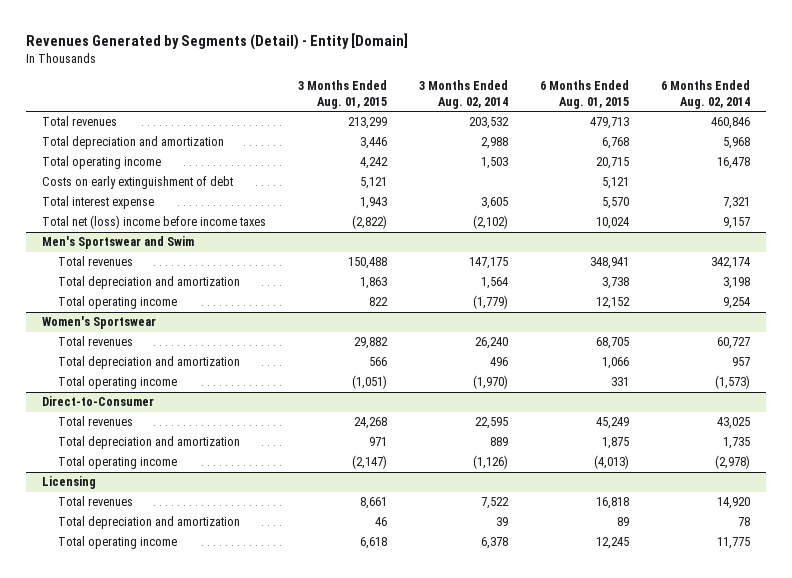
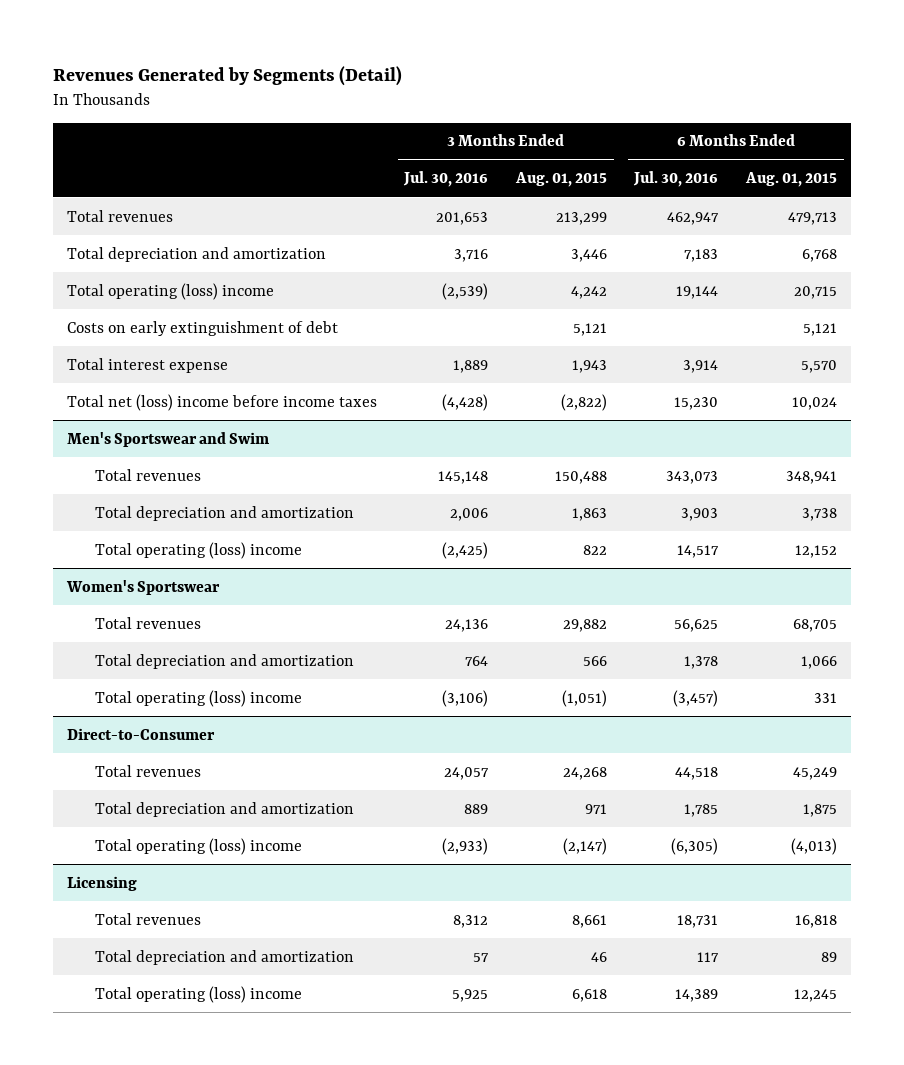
[26,32,409,50] Revenues Generated by Segments (Detail) - Entity [Domain] -> [53,65,403,86] Revenues Generated by Segments (Detail)
[419,80,509,110] 3 Months Ended Aug. 02, 2014 -> none
[661,80,751,110] 6 Months Ended Aug. 02, 2014 -> none
none -> [403,171,489,188] Jul. 30, 2016
none -> [633,171,719,188] Jul. 30, 2016
[42,156,162,170] Total operating income -> [66,282,274,300] Total operating (loss) income
[58,296,178,310] Total operating income -> [95,541,303,559] Total operating (loss) income
[58,376,178,390] Total operating income -> [95,689,303,707] Total operating (loss) income
[58,456,178,470] Total operating income -> [95,837,303,855] Total operating (loss) income
[58,536,178,550] Total operating income -> [95,985,303,1003] Total operating (loss) income

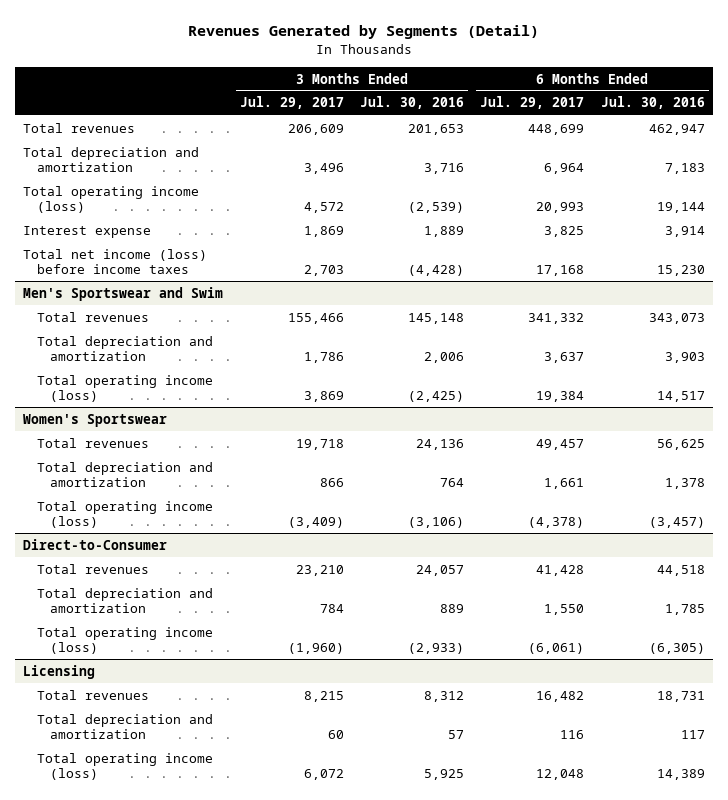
[514,172,607,188] Aug. 01, 2015 -> none
[744,172,837,188] Aug. 01, 2015 -> none
none -> [239,96,344,110] Jul. 29, 2017
none -> [480,96,585,110] Jul. 29, 2017
[66,320,338,336] Costs on early extinguishment of debt -> none
[66,282,274,300] Total operating (loss) income -> [23,185,200,214] Total operating income (loss)
[66,357,228,373] Total interest expense -> [23,225,152,238] Interest expense
[66,393,377,411] Total net (loss) income before income taxes -> [23,248,208,275] Total net income (loss) before income taxes
[95,541,303,559] Total operating (loss) income -> [36,374,213,403] Total operating income (loss)
[95,689,303,707] Total operating (loss) income -> [36,500,213,529] Total operating income (loss)
[95,837,303,855] Total operating (loss) income -> [36,626,213,655] Total operating income (loss)
[95,985,303,1003] Total operating (loss) income -> [36,752,213,781] Total operating income (loss)

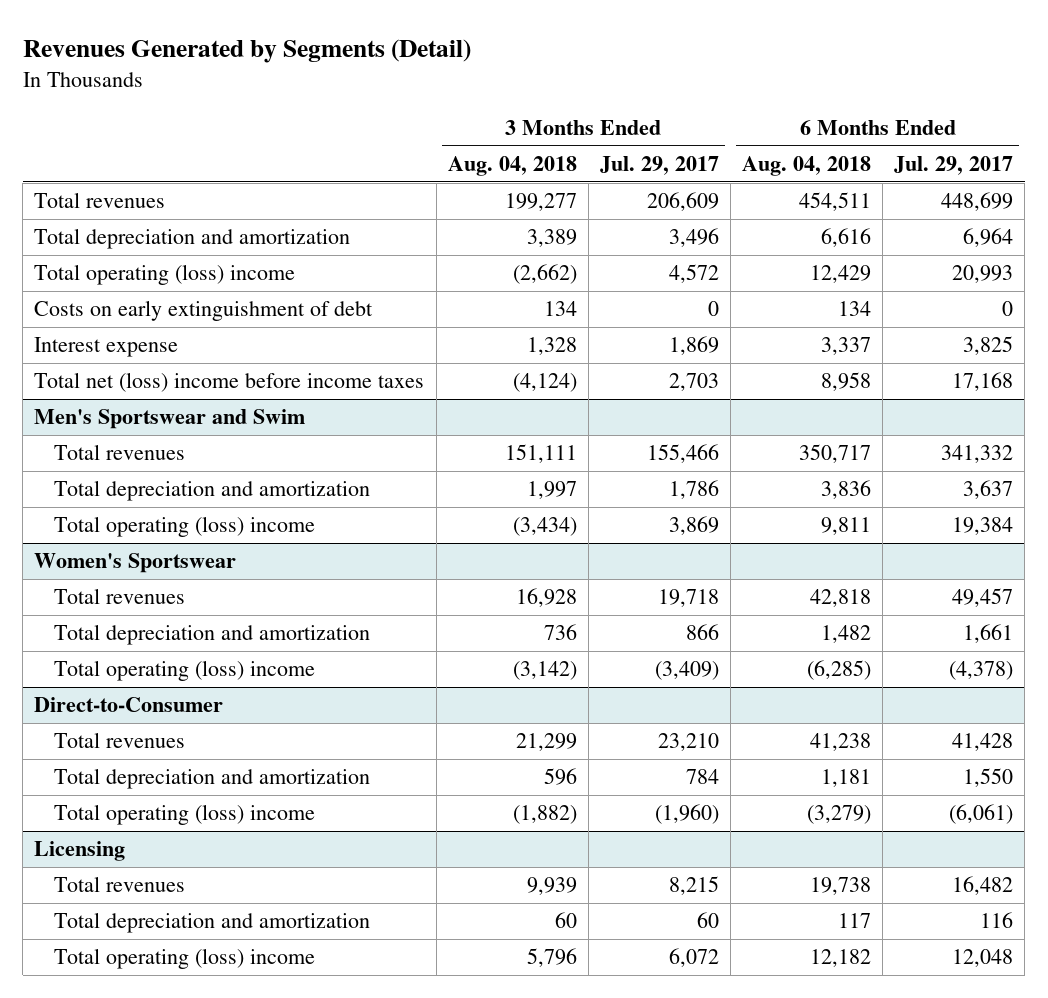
[360,96,465,110] Jul. 30, 2016 -> none
[600,96,705,110] Jul. 30, 2016 -> none
none -> [447,155,577,176] Aug. 04, 2018
none -> [741,155,871,176] Aug. 04, 2018
[23,185,200,214] Total operating income (loss) -> [34,264,296,286] Total operating (loss) income
none -> [34,300,374,322] Costs on early extinguishment of debt
[23,248,208,275] Total net income (loss) before income taxes -> [34,372,425,393] Total net (loss) income before income taxes
[36,374,213,403] Total operating income (loss) -> [53,516,315,538] Total operating (loss) income
[36,500,213,529] Total operating income (loss) -> [53,660,315,682] Total operating (loss) income
[36,626,213,655] Total operating income (loss) -> [53,804,315,826] Total operating (loss) income
[36,752,213,781] Total operating income (loss) -> [53,948,315,970] Total operating (loss) income

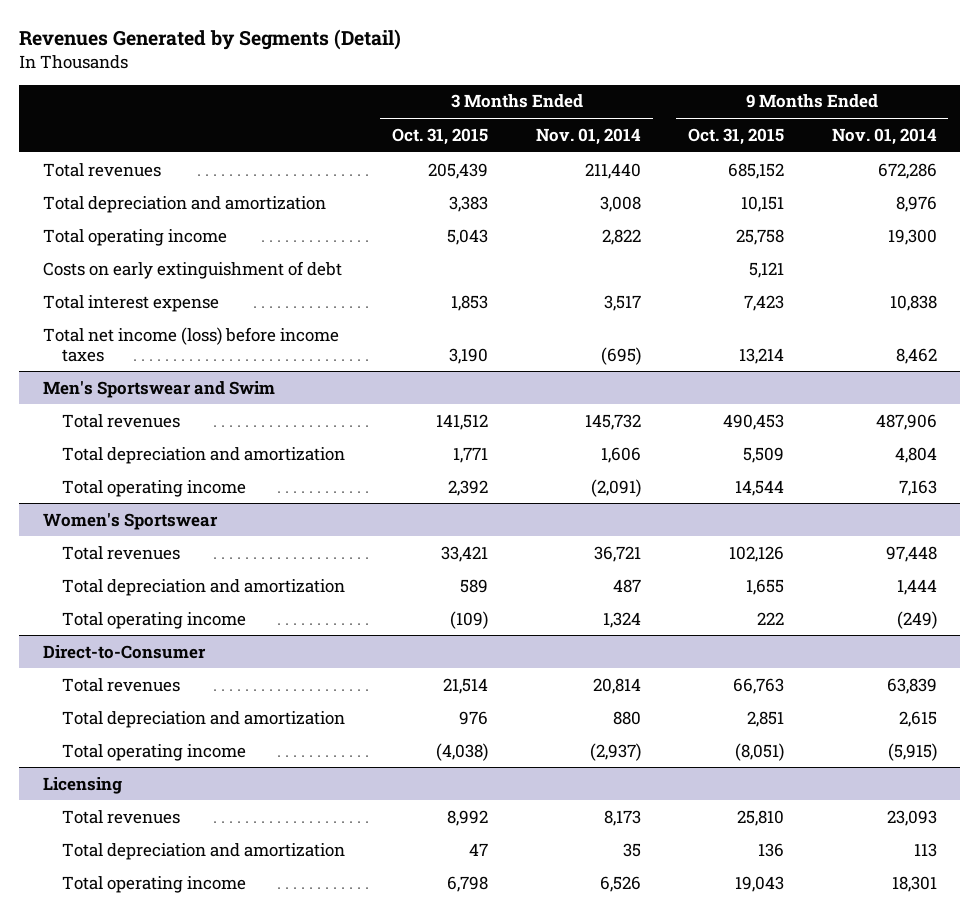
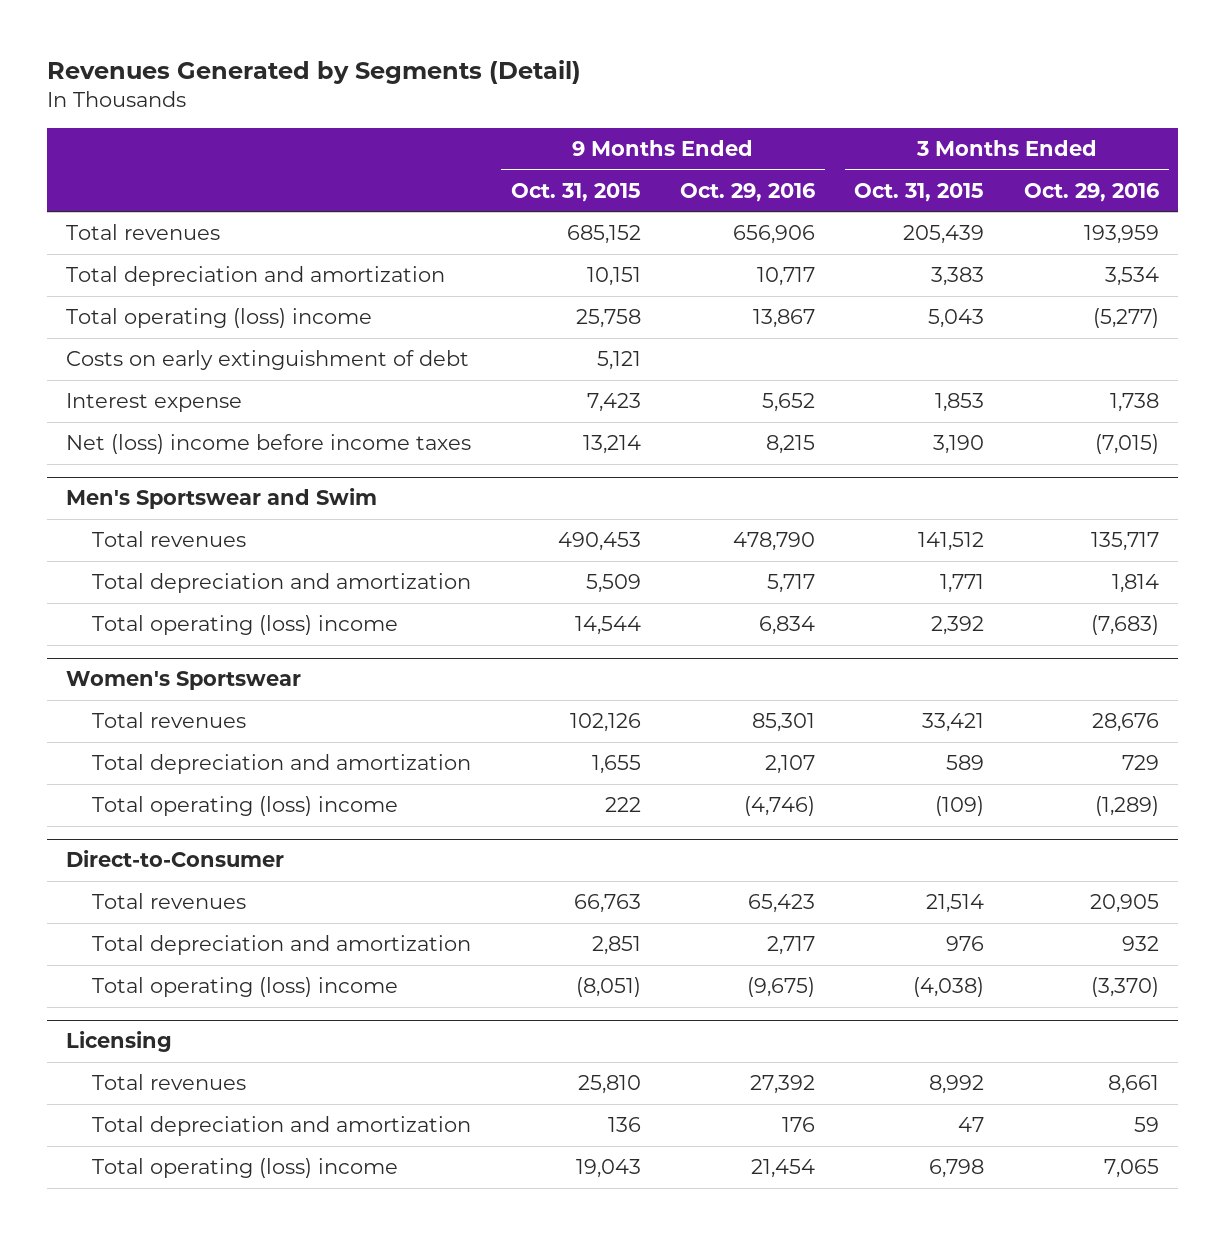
[535,127,641,145] Nov. 01, 2014 -> none
[831,127,937,145] Nov. 01, 2014 -> none
none -> [680,182,816,202] Oct. 29, 2016
none -> [1023,182,1159,202] Oct. 29, 2016
[42,228,227,246] Total operating income -> [66,308,373,329] Total operating (loss) income
[42,294,219,312] Total interest expense -> [66,393,243,413] Interest expense
[42,326,339,362] Total net income (loss) before income taxes -> [66,434,472,455] Net (loss) income before income taxes
[61,479,246,497] Total operating income -> [92,615,399,636] Total operating (loss) income
[61,611,246,629] Total operating income -> [92,796,399,817] Total operating (loss) income
[61,743,246,761] Total operating income -> [92,977,399,998] Total operating (loss) income
[61,875,246,893] Total operating income -> [92,1158,399,1179] Total operating (loss) income

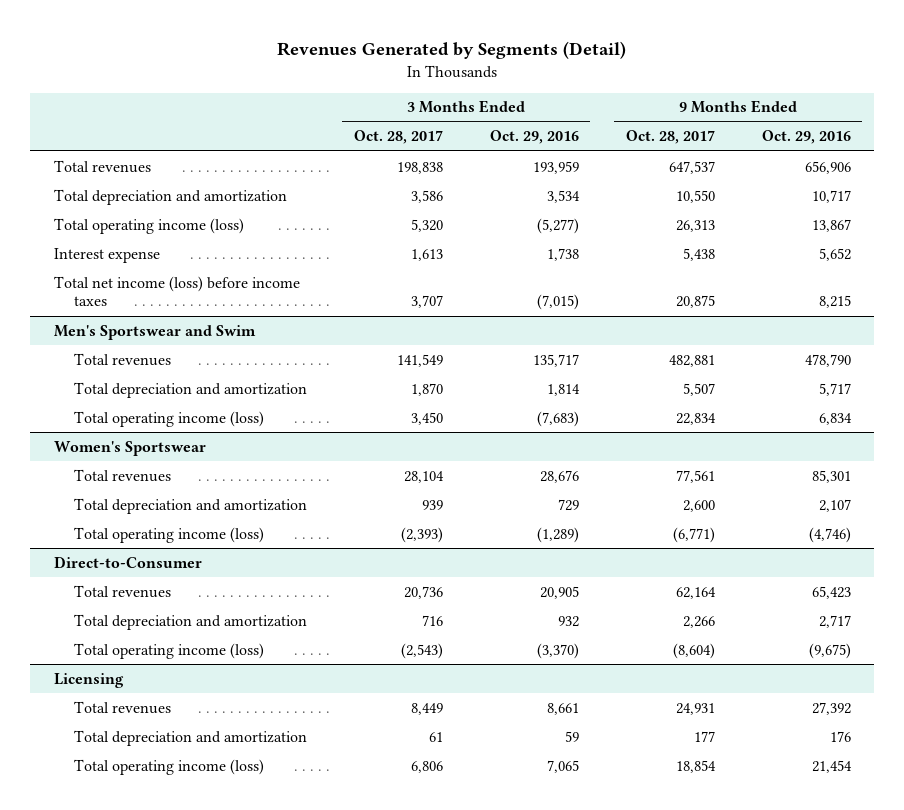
[510,182,641,202] Oct. 31, 2015 -> none
[854,182,985,202] Oct. 31, 2015 -> none
none -> [353,130,443,145] Oct. 28, 2017
none -> [625,130,715,145] Oct. 28, 2017
[66,350,470,371] Costs on early extinguishment of debt -> none
[66,308,373,329] Total operating (loss) income -> [53,217,244,234] Total operating income (loss)
[66,434,472,455] Net (loss) income before income taxes -> [53,275,300,307] Total net income (loss) before income taxes
[92,615,399,636] Total operating (loss) income -> [73,410,264,427] Total operating income (loss)
[92,796,399,817] Total operating (loss) income -> [73,526,264,543] Total operating income (loss)
[92,977,399,998] Total operating (loss) income -> [73,642,264,659] Total operating income (loss)
[92,1158,399,1179] Total operating (loss) income -> [73,758,264,775] Total operating income (loss)

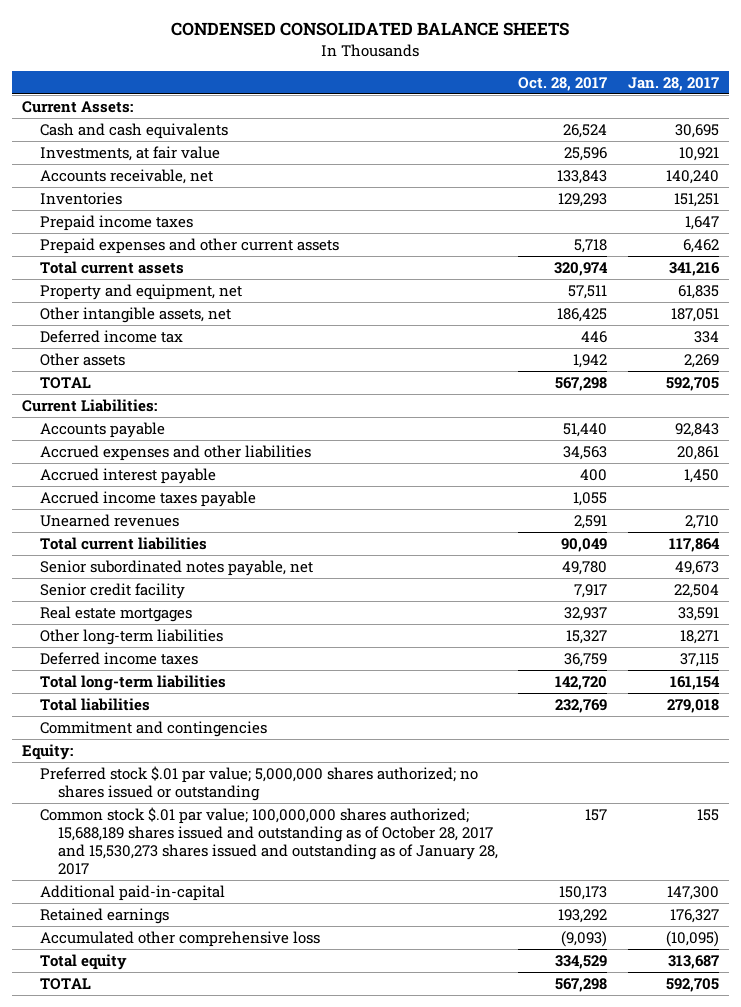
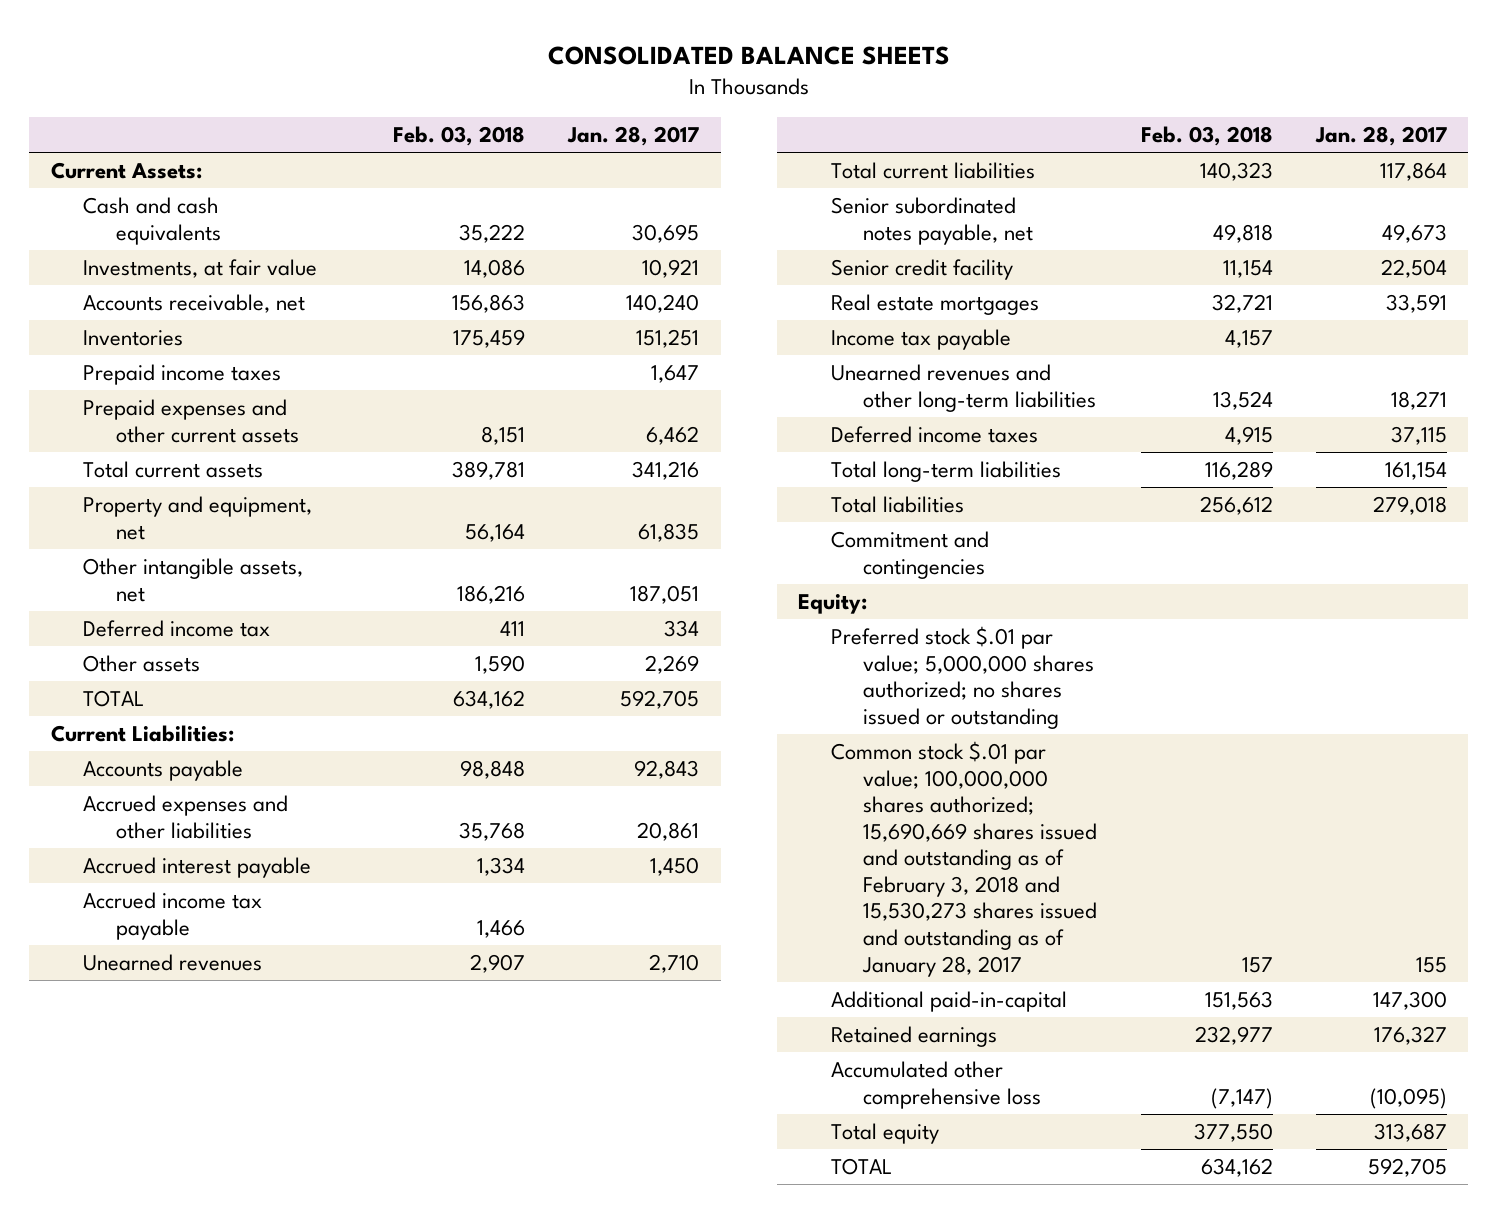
[171,22,570,37] CONDENSED CONSOLIDATED BALANCE SHEETS -> [547,46,950,66] CONSOLIDATED BALANCE SHEETS
[518,76,608,91] Oct. 28, 2017 -> none
none -> [392,126,525,147] Feb. 03, 2018
[40,490,257,507] Accrued income taxes payable -> [83,892,263,940] Accrued income tax payable
none -> [830,329,1011,351] Income tax payable
[40,628,224,645] Other long-term liabilities -> [830,364,1097,412] Unearned revenues and other long-term liabilities
[40,806,499,875] Common stock $.01 par value; 100,000,000 shares authorized; 15,688,189 shares issued and outstanding as of October 28, 2017 and 15,530,273 shares issued and outstanding as of January 28, 2017 -> [830,741,1098,977] Common stock $.01 par value; 100,000,000 shares authorized; 15,690,669 shares issued and outstanding as of February 3, 2018 and 15,530,273 shares issued and outstanding as of January 28, 2017

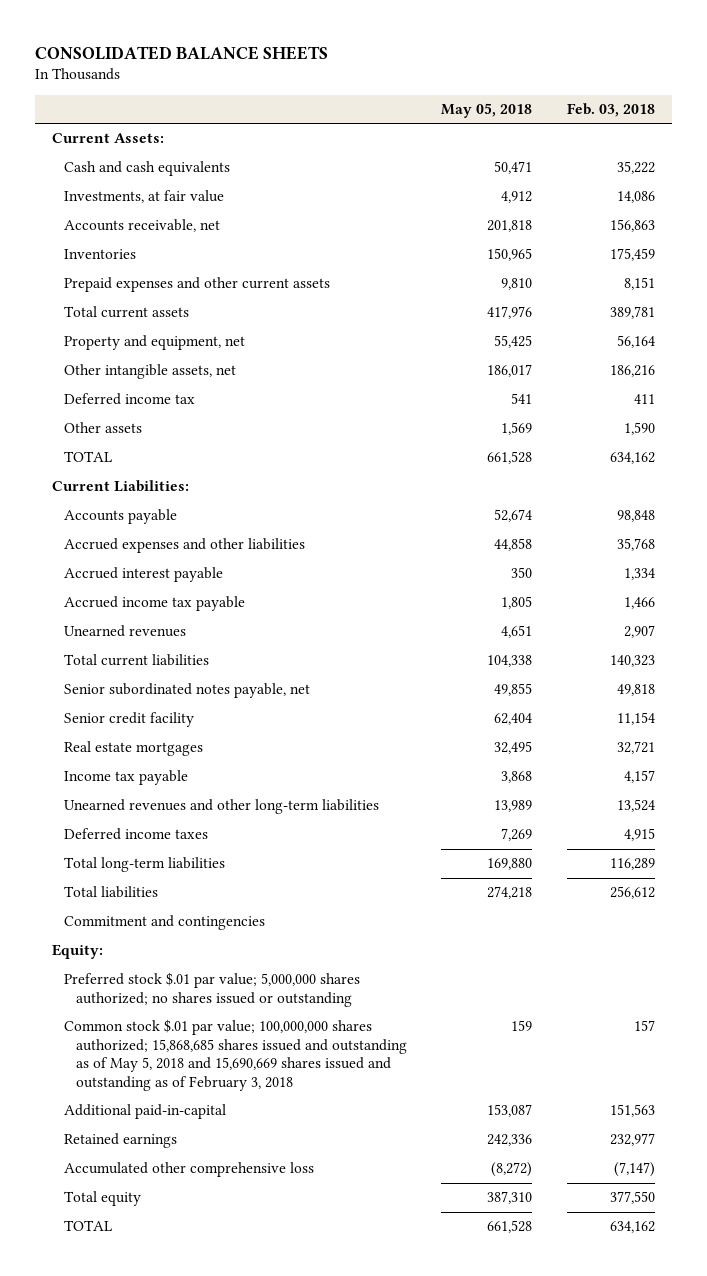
[566,126,699,147] Jan. 28, 2017 -> none
none -> [441,103,533,119] May 05, 2018
[83,364,282,386] Prepaid income taxes -> none
[830,741,1098,977] Common stock $.01 par value; 100,000,000 shares authorized; 15,690,669 shares issued and outstanding as of February 3, 2018 and 15,530,273 shares issued and outstanding as of January 28, 2017 -> [63,1019,407,1091] Common stock $.01 par value; 100,000,000 shares authorized; 15,868,685 shares issued and outstanding as of May 5, 2018 and 15,690,669 shares issued and outstanding as of February 3, 2018

